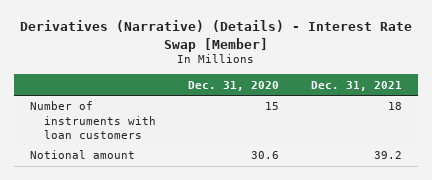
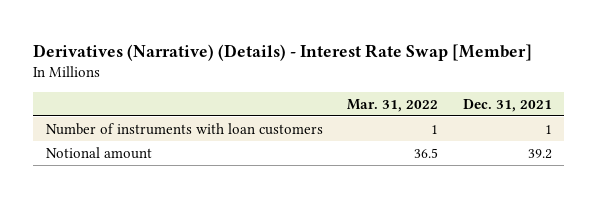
[188,80,280,91] Dec. 31, 2020 -> none
none -> [347,98,439,112] Mar. 31, 2022
[387,102,402,111] 18 -> [544,124,552,134] 1

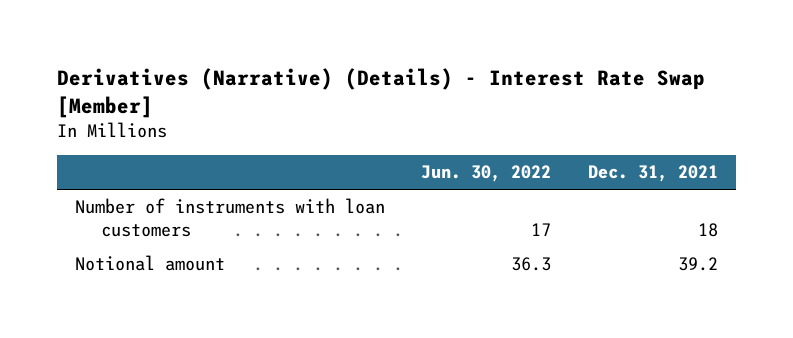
[347,98,439,112] Mar. 31, 2022 -> none
none -> [421,165,552,183] Jun. 30, 2022
[544,124,552,134] 1 -> [697,223,718,238] 18

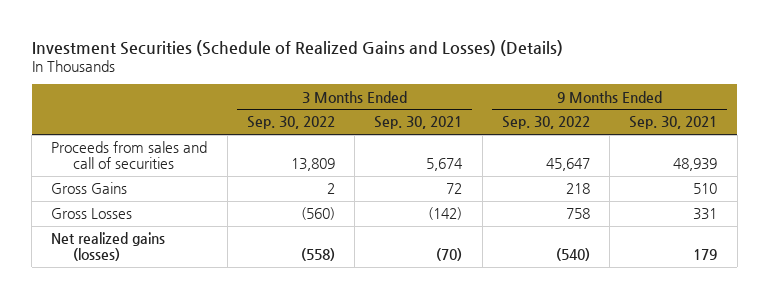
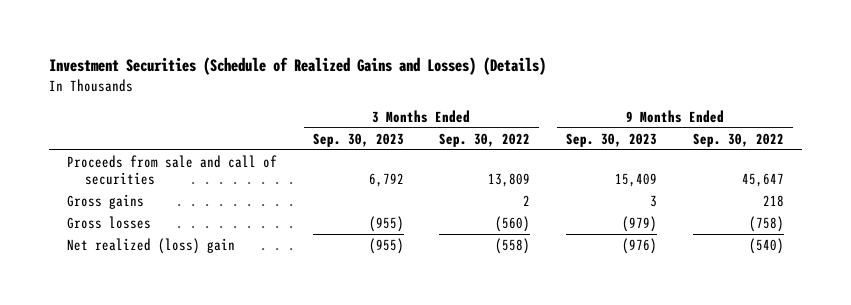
[374,116,463,130] Sep. 30, 2021 -> none
[629,116,718,130] Sep. 30, 2021 -> none
none -> [312,132,404,147] Sep. 30, 2023
none -> [566,132,658,147] Sep. 30, 2023
[51,141,208,169] Proceeds from sales and call of securities -> [66,155,277,186] Proceeds from sale and call of securities
[51,182,128,195] Gross Gains -> [66,194,144,210] Gross gains
[51,208,133,220] Gross Losses -> [66,216,151,230] Gross losses
[565,208,590,220] 758 -> [749,216,785,233] (758)
[51,232,166,261] Net realized gains (losses) -> [66,238,235,255] Net realized (loss) gain

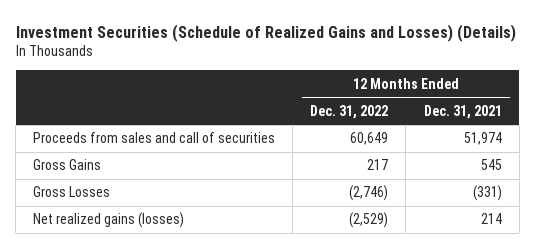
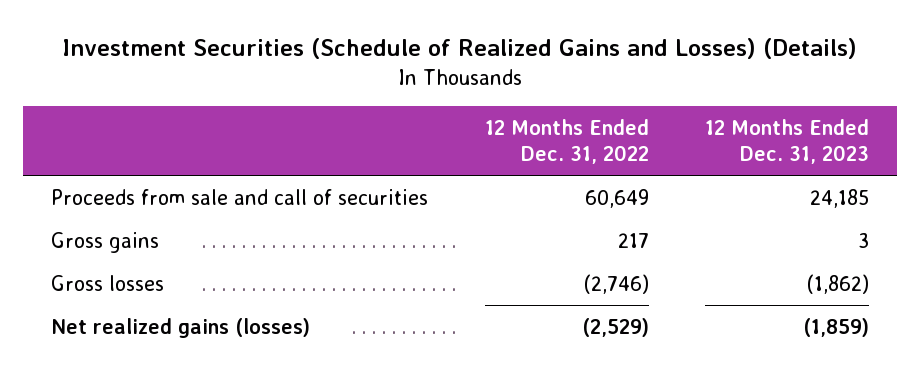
[423,104,502,119] Dec. 31, 2021 -> none
none -> [704,118,869,164] 12 Months Ended Dec. 31, 2023
[33,132,276,144] Proceeds from sales and call of securities -> [51,188,429,205] Proceeds from sale and call of securities
[33,159,102,171] Gross Gains -> [51,231,160,253] Gross gains
[33,186,111,198] Gross Losses -> [51,274,165,291] Gross losses

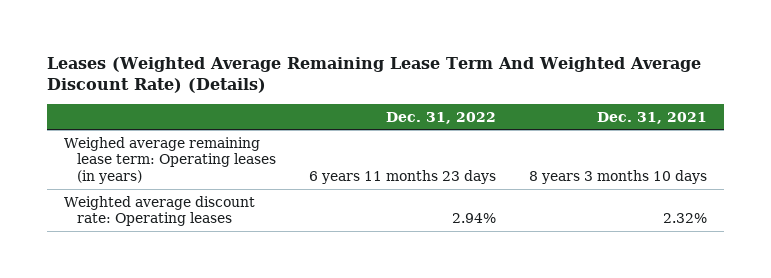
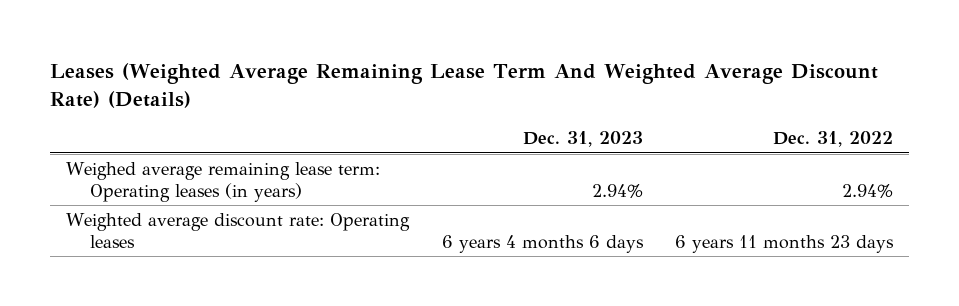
[597,111,708,124] Dec. 31, 2021 -> none
none -> [522,131,643,148] Dec. 31, 2023
[309,170,497,185] 6 years 11 months 23 days -> [841,183,893,198] 2.94%
[452,213,497,224] 2.94% -> [674,234,894,253] 6 years 11 months 23 days

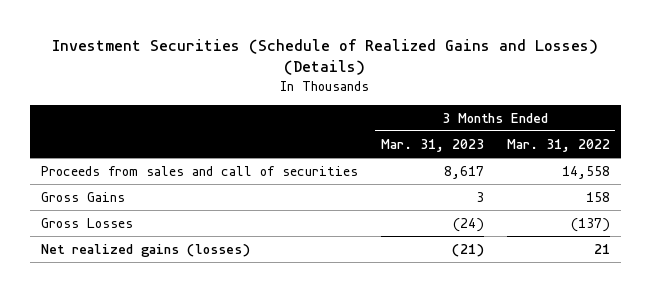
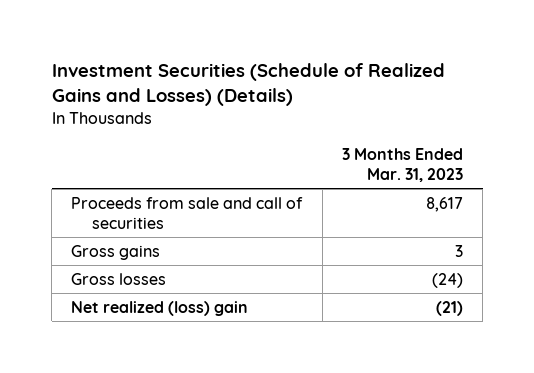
[506,138,610,152] Mar. 31, 2022 -> none
[40,165,358,176] Proceeds from sales and call of securities -> [71,196,304,229] Proceeds from sale and call of securities
[40,191,125,202] Gross Gains -> [71,244,161,260] Gross gains
[40,217,133,228] Gross Losses -> [71,272,167,285] Gross losses
[40,243,250,257] Net realized gains (losses) -> [71,300,249,316] Net realized (loss) gain

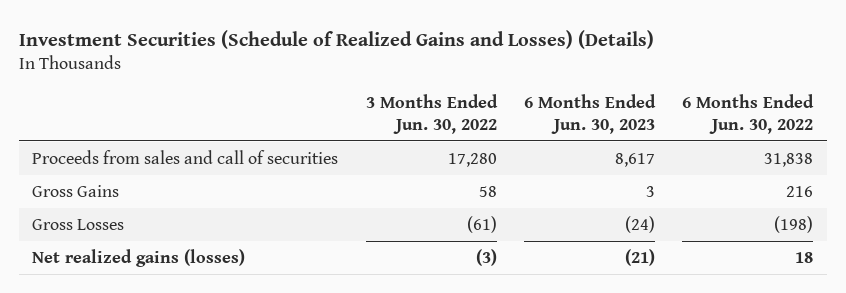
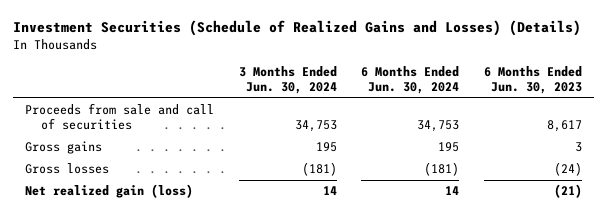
[365,94,498,134] 3 Months Ended Jun. 30, 2022 -> none
[682,94,815,134] 6 Months Ended Jun. 30, 2022 -> none
none -> [238,66,337,95] 3 Months Ended Jun. 30, 2024
none -> [361,66,460,95] 6 Months Ended Jun. 30, 2024
[32,149,339,164] Proceeds from sales and call of securities -> [25,103,215,131] Proceeds from sale and call of securities
[32,184,120,197] Gross Gains -> [25,141,103,155] Gross gains
[32,218,125,230] Gross Losses -> [25,163,110,175] Gross losses
[32,248,246,267] Net realized gains (losses) -> [25,184,194,199] Net realized gain (loss)

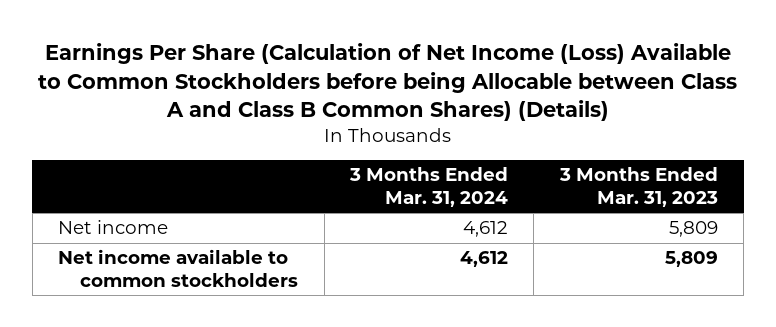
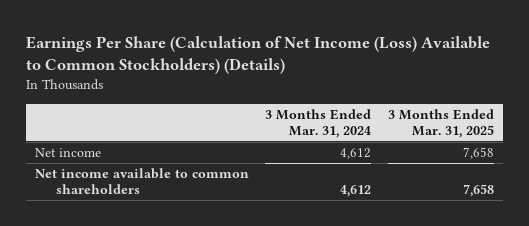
[37,43,737,122] Earnings Per Share (Calculation of Net Income (Loss) Available to Common Stockholders before being Allocable between Class A and Class B Common Shares) (Details) -> [26,36,491,75] Earnings Per Share (Calculation of Net Income (Loss) Available to Common Stockholders) (Details)
[558,167,718,207] 3 Months Ended Mar. 31, 2023 -> none
none -> [388,108,495,139] 3 Months Ended Mar. 31, 2025
[58,249,299,287] Net income available to common stockholders -> [34,168,249,195] Net income available to common shareholders

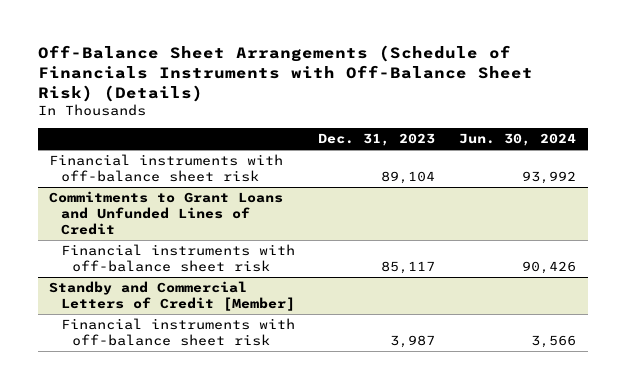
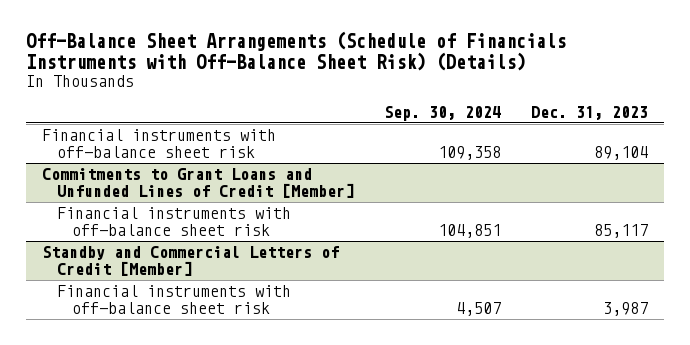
[459,133,577,147] Jun. 30, 2024 -> none
none -> [384,105,502,121] Sep. 30, 2024
[49,191,284,235] Commitments to Grant Loans and Unfunded Lines of Credit -> [41,168,354,199] Commitments to Grant Loans and Unfunded Lines of Credit [Member]

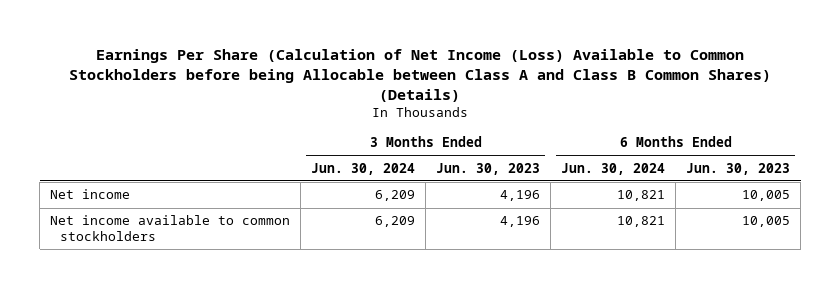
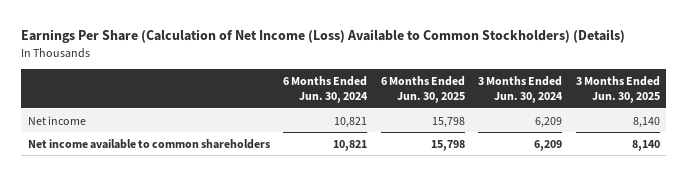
[69,48,772,102] Earnings Per Share (Calculation of Net Income (Loss) Available to Common Stockholders before being Allocable between Class A and Class B Common Shares) (Details) -> [21,29,626,44] Earnings Per Share (Calculation of Net Income (Loss) Available to Common Stockholders) (Details)
[436,162,541,175] Jun. 30, 2023 -> none
[686,162,791,175] Jun. 30, 2023 -> none
none -> [380,75,465,103] 6 Months Ended Jun. 30, 2025
none -> [575,75,660,103] 3 Months Ended Jun. 30, 2025
[50,215,291,241] Net income available to common stockholders -> [27,138,270,149] Net income available to common shareholders

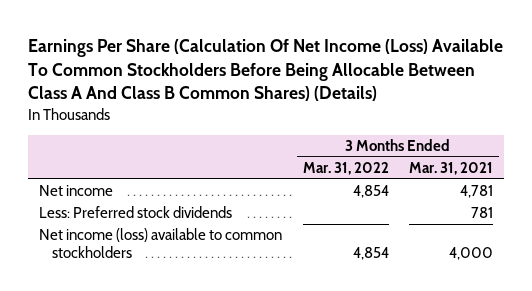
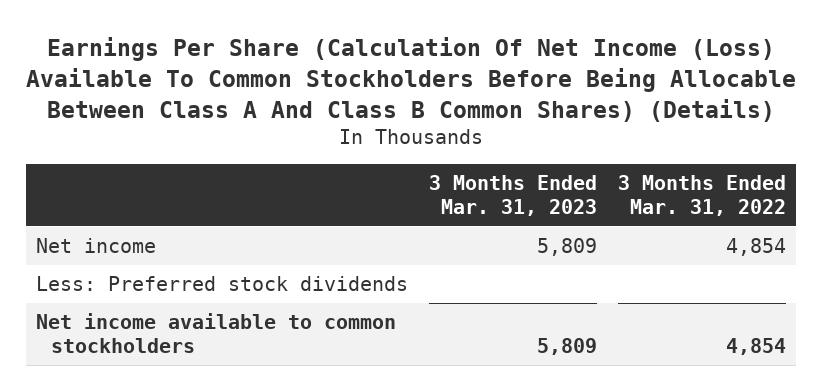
[409,162,494,176] Mar. 31, 2021 -> none
none -> [428,175,597,216] 3 Months Ended Mar. 31, 2023
[38,228,282,258] Net income (loss) available to common stockholders -> [36,313,397,353] Net income available to common stockholders

